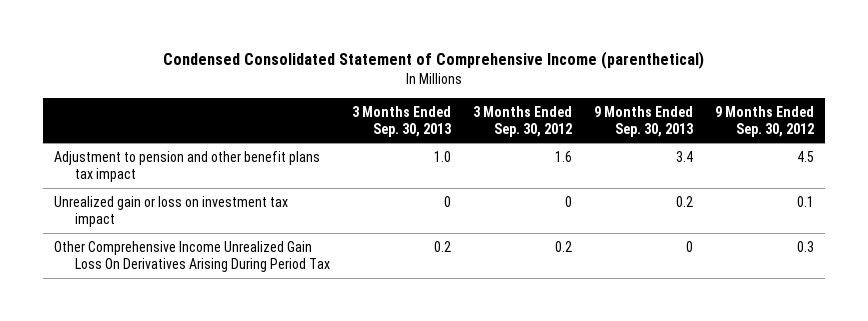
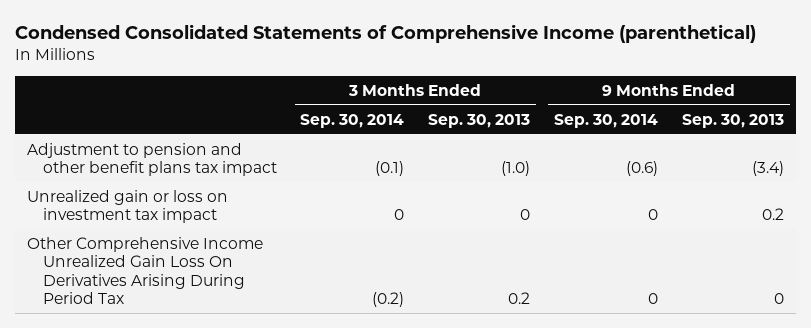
[163,50,705,69] Condensed Consolidated Statement of Comprehensive Income (parenthetical) -> [14,24,756,44] Condensed Consolidated Statements of Comprehensive Income (parenthetical)
[473,105,573,137] 3 Months Ended Sep. 30, 2012 -> none
[715,105,815,137] 9 Months Ended Sep. 30, 2012 -> none
none -> [300,113,405,128] Sep. 30, 2014
none -> [554,113,659,128] Sep. 30, 2014
[434,150,452,162] 1.0 -> [501,161,531,177] (1.0)
[676,150,694,162] 3.4 -> [752,161,785,177] (3.4)

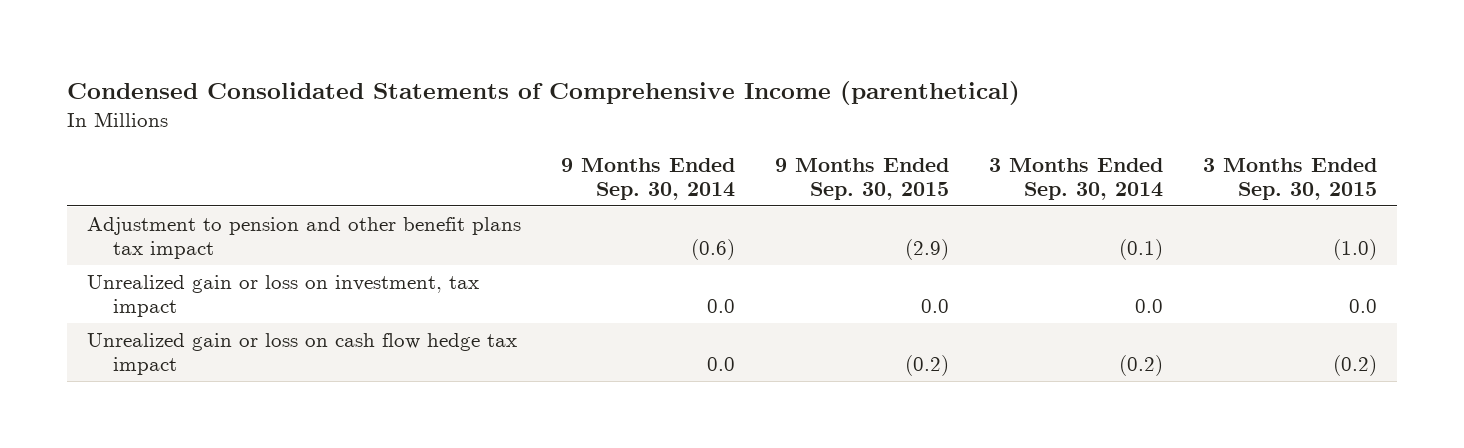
[428,113,531,128] Sep. 30, 2013 -> none
[682,113,785,128] Sep. 30, 2013 -> none
none -> [774,157,949,201] 9 Months Ended Sep. 30, 2015
none -> [1202,157,1377,201] 3 Months Ended Sep. 30, 2015
[26,189,228,224] Unrealized gain or loss on investment tax impact -> [87,274,480,318] Unrealized gain or loss on investment, tax impact
[394,209,405,221] 0 -> [1134,299,1163,314] 0.0
[648,209,659,221] 0 -> [707,299,736,314] 0.0
[26,236,263,305] Other Comprehensive Income Unrealized Gain Loss On Derivatives Arising During Period Tax -> [87,332,518,376] Unrealized gain or loss on cash flow hedge tax impact
[648,293,659,305] 0 -> [707,357,736,372] 0.0

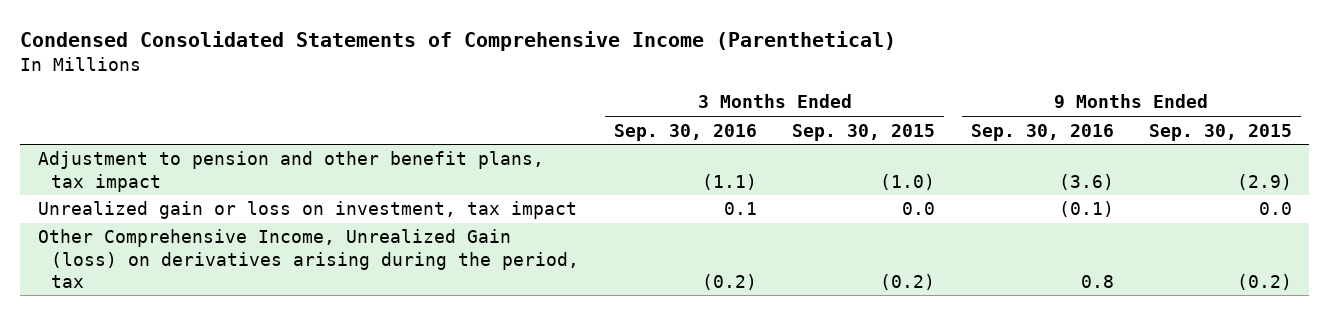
[67,81,1021,106] Condensed Consolidated Statements of Comprehensive Income (parenthetical) -> [20,31,897,52] Condensed Consolidated Statements of Comprehensive Income (Parenthetical)
[561,157,736,201] 9 Months Ended Sep. 30, 2014 -> none
[988,157,1163,201] 3 Months Ended Sep. 30, 2014 -> none
none -> [613,123,757,141] Sep. 30, 2016
none -> [970,123,1114,141] Sep. 30, 2016
[87,216,522,260] Adjustment to pension and other benefit plans tax impact -> [37,151,544,192] Adjustment to pension and other benefit plans, tax impact
[87,332,518,376] Unrealized gain or loss on cash flow hedge tax impact -> [37,229,579,288] Other Comprehensive Income, Unrealized Gain (loss) on derivatives arising during the period, tax

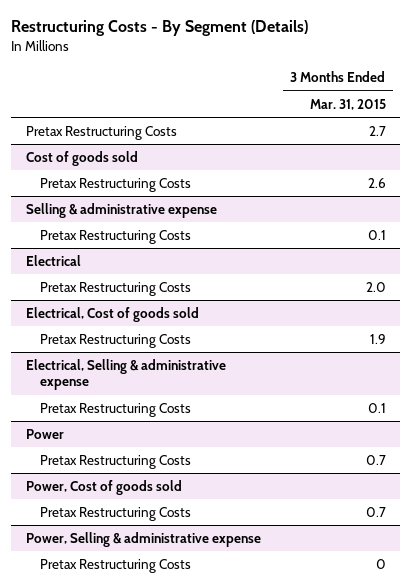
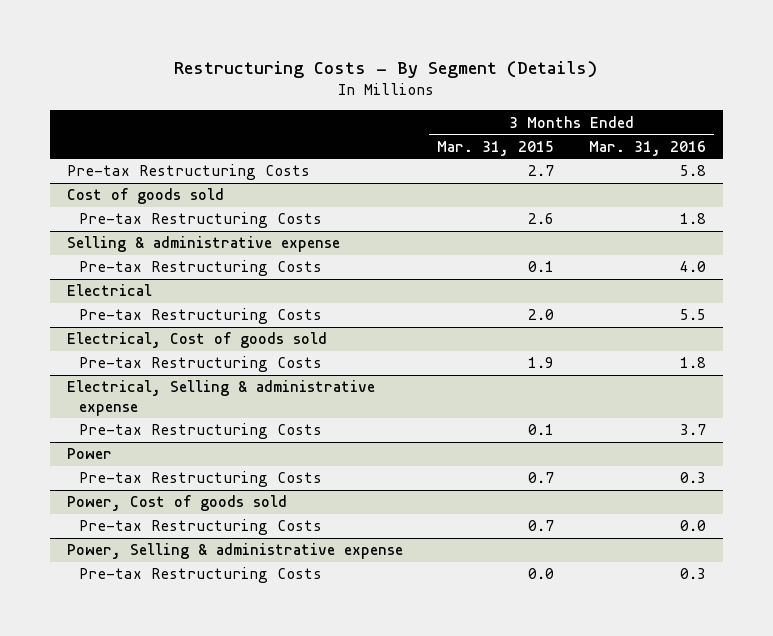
none -> [588,140,706,156] Mar. 31, 2016
[25,125,177,140] Pretax Restructuring Costs -> [67,164,311,181] Pre-tax Restructuring Costs
[39,177,191,192] Pretax Restructuring Costs -> [79,212,323,229] Pre-tax Restructuring Costs
[39,229,191,244] Pretax Restructuring Costs -> [79,260,323,277] Pre-tax Restructuring Costs
[39,281,191,296] Pretax Restructuring Costs -> [79,308,323,325] Pre-tax Restructuring Costs
[39,333,191,348] Pretax Restructuring Costs -> [79,356,323,373] Pre-tax Restructuring Costs
[39,402,191,417] Pretax Restructuring Costs -> [79,423,323,440] Pre-tax Restructuring Costs
[39,454,191,469] Pretax Restructuring Costs -> [79,471,323,488] Pre-tax Restructuring Costs
[39,506,191,521] Pretax Restructuring Costs -> [79,519,323,536] Pre-tax Restructuring Costs
[39,558,191,573] Pretax Restructuring Costs -> [79,567,323,584] Pre-tax Restructuring Costs
[375,558,386,569] 0 -> [528,568,555,580] 0.0

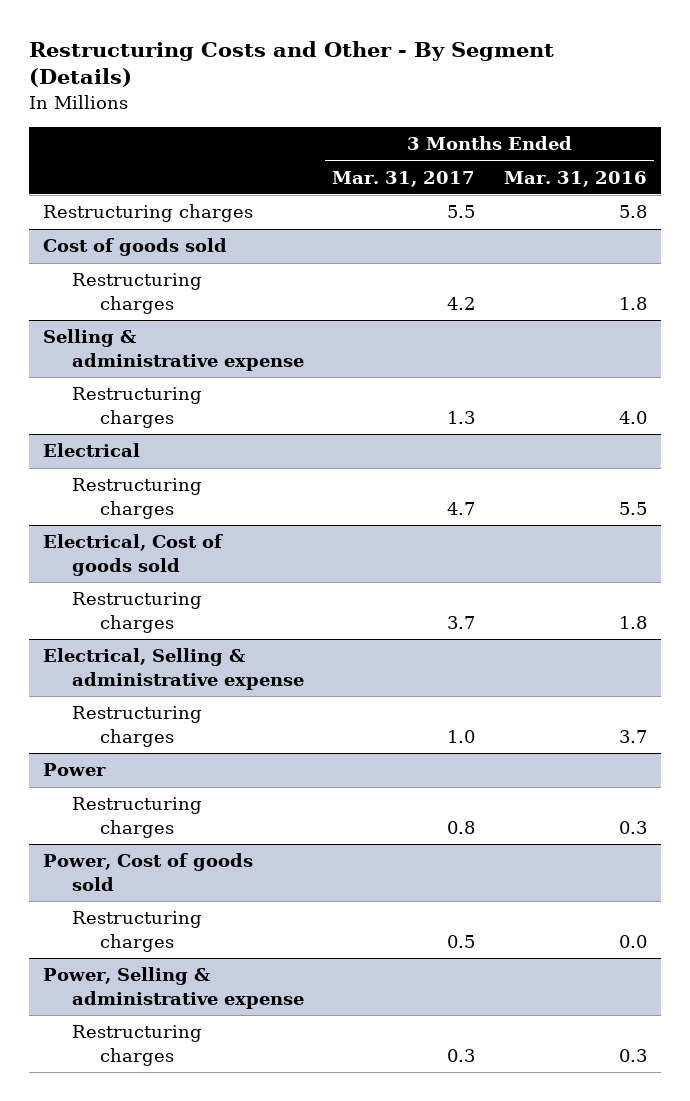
[174,60,598,78] Restructuring Costs - By Segment (Details) -> [28,40,554,88] Restructuring Costs and Other - By Segment (Details)
[437,140,555,156] Mar. 31, 2015 -> none
none -> [332,170,476,187] Mar. 31, 2017
[67,164,311,181] Pre-tax Restructuring Costs -> [43,204,254,223] Restructuring charges
[79,212,323,229] Pre-tax Restructuring Costs -> [71,273,202,314] Restructuring charges
[79,260,323,277] Pre-tax Restructuring Costs -> [71,387,202,428] Restructuring charges
[79,308,323,325] Pre-tax Restructuring Costs -> [71,478,202,519] Restructuring charges
[79,356,323,373] Pre-tax Restructuring Costs -> [71,592,202,633] Restructuring charges
[79,423,323,440] Pre-tax Restructuring Costs -> [71,706,202,747] Restructuring charges
[79,471,323,488] Pre-tax Restructuring Costs -> [71,797,202,838] Restructuring charges
[79,519,323,536] Pre-tax Restructuring Costs -> [71,911,202,952] Restructuring charges
[79,567,323,584] Pre-tax Restructuring Costs -> [71,1025,202,1066] Restructuring charges

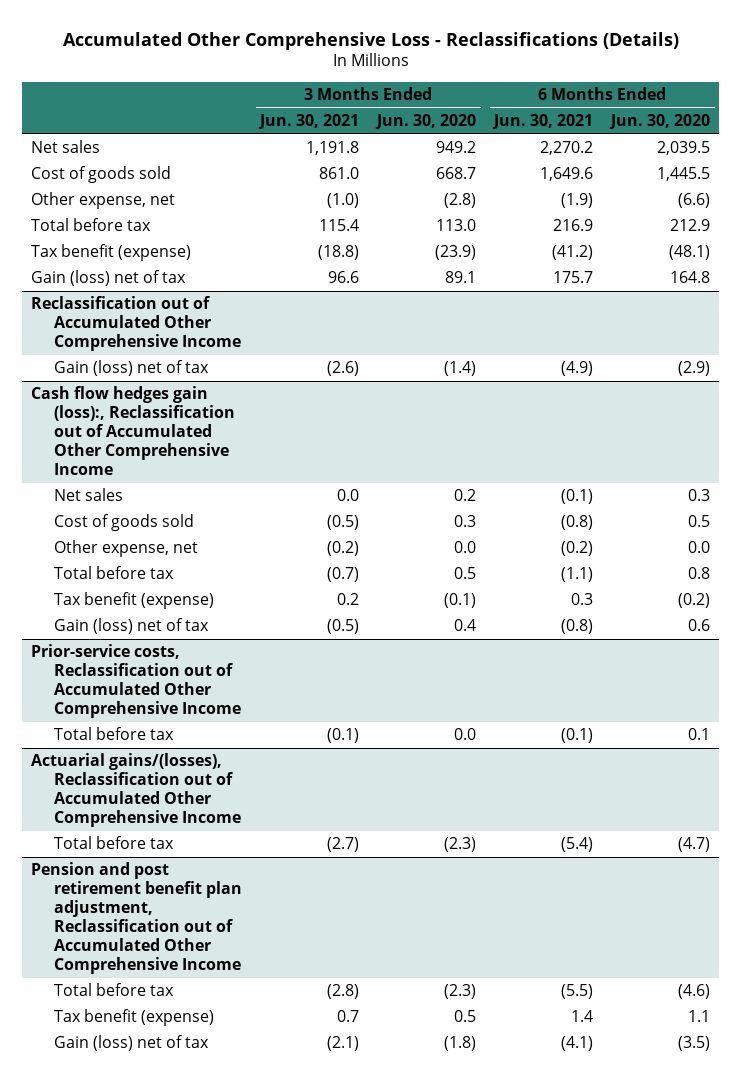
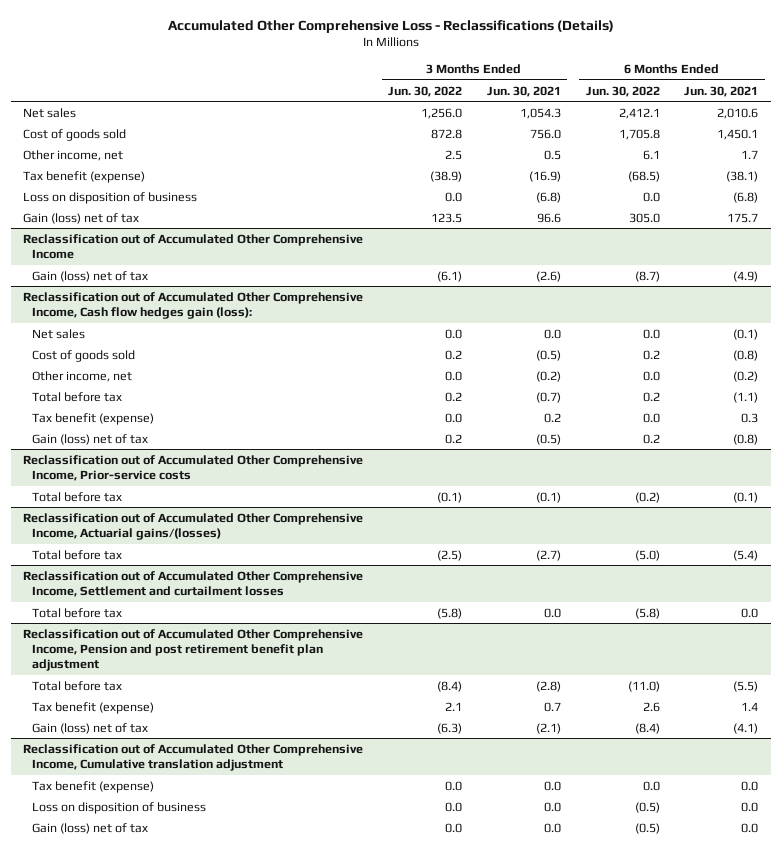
[375,114,477,130] Jun. 30, 2020 -> none
[609,114,711,130] Jun. 30, 2020 -> none
none -> [387,85,462,97] Jun. 30, 2022
none -> [585,85,660,97] Jun. 30, 2022
[31,218,152,232] Total before tax -> none
[306,141,360,156] 1,191.8 -> [519,107,561,119] 1,054.3
[540,141,594,156] 2,270.2 -> [717,107,759,119] 2,010.6
[319,167,360,180] 861.0 -> [529,128,561,139] 756.0
[540,167,594,182] 1,649.6 -> [717,128,759,140] 1,450.1
[31,192,176,210] Other expense, net -> [23,149,124,161] Other income, net
[327,193,360,209] (1.0) -> [543,149,561,160] 0.5
[561,193,594,209] (1.9) -> [741,149,759,159] 1.7
[318,245,360,261] (18.8) -> [528,170,561,182] (16.9)
[552,245,594,261] (41.2) -> [726,170,759,182] (38.1)
none -> [23,191,198,204] Loss on disposition of business
[31,386,236,476] Cash flow hedges gain (loss):, Reclassification out of Accumulated Other Comprehensive Income -> [23,291,364,320] Reclassification out of Accumulated Other Comprehensive Income, Cash flow hedges gain (loss):
[54,540,199,558] Other expense, net -> [31,370,132,382] Other income, net
[31,644,242,719] Prior-service costs, Reclassification out of Accumulated Other Comprehensive Income -> [23,454,364,482] Reclassification out of Accumulated Other Comprehensive Income, Prior-service costs
[31,753,242,828] Actuarial gains/(losses), Reclassification out of Accumulated Other Comprehensive Income -> [23,512,364,541] Reclassification out of Accumulated Other Comprehensive Income, Actuarial gains/(losses)
none -> [23,570,364,598] Reclassification out of Accumulated Other Comprehensive Income, Settlement and curtailment losses
none -> [31,607,122,618] Total before tax
[31,862,243,975] Pension and post retirement benefit plan adjustment, Reclassification out of Accumulated Other Comprehensive Income -> [23,628,364,672] Reclassification out of Accumulated Other Comprehensive Income, Pension and post retirement benefit plan adjustment
none -> [23,743,364,772] Reclassification out of Accumulated Other Comprehensive Income, Cumulative translation adjustment
none -> [31,780,154,793] Tax benefit (expense)
none -> [31,801,206,814] Loss on disposition of business
none -> [31,822,148,834] Gain (loss) net of tax

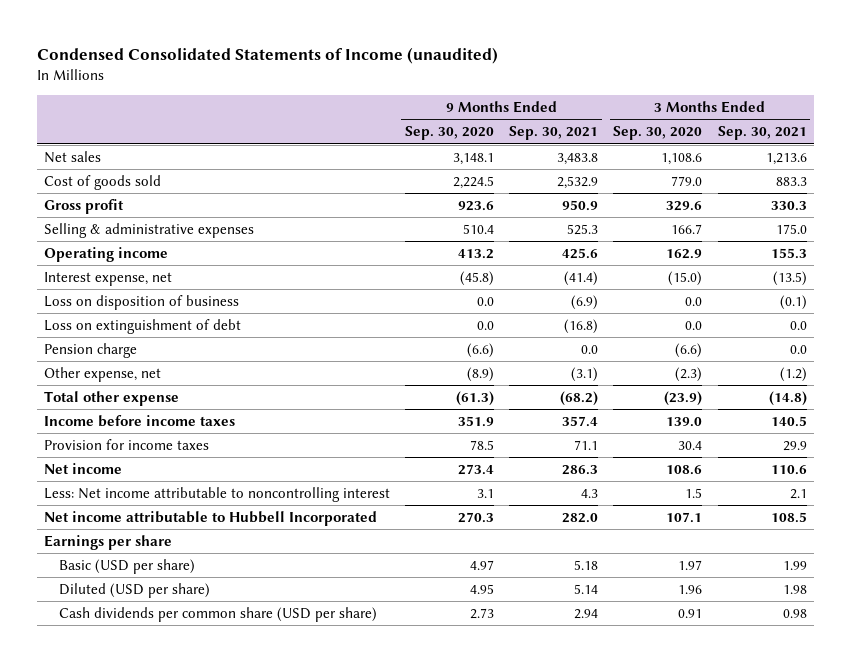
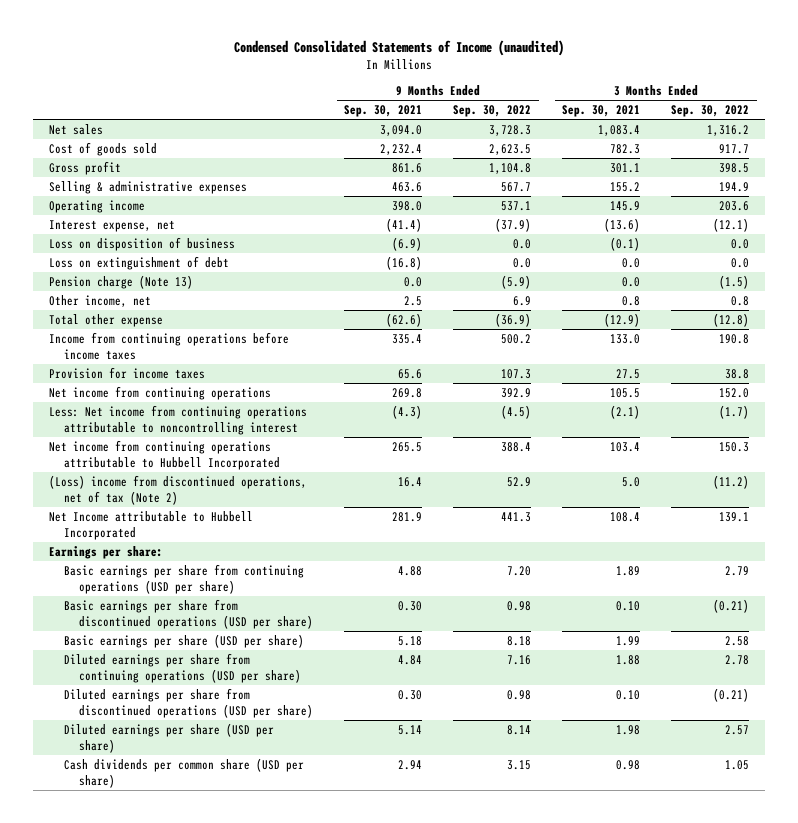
[405,126,495,141] Sep. 30, 2020 -> none
[613,126,703,141] Sep. 30, 2020 -> none
none -> [453,105,532,118] Sep. 30, 2022
none -> [671,105,750,118] Sep. 30, 2022
[557,153,599,166] 3,483.8 -> [380,124,423,136] 3,094.0
[765,153,807,166] 1,213.6 -> [598,124,641,136] 1,083.4
[557,176,599,190] 2,532.9 -> [380,143,423,155] 2,232.4
[775,177,807,187] 883.3 -> [610,143,641,154] 782.3
[562,200,599,212] 950.9 -> [392,162,423,173] 861.6
[770,201,807,212] 330.3 -> [610,162,641,173] 301.1
[567,224,599,236] 525.3 -> [392,181,423,192] 463.6
[775,224,807,235] 175.0 -> [610,181,641,192] 155.2
[562,248,599,260] 425.6 -> [392,200,423,211] 398.0
[770,248,807,260] 155.3 -> [610,200,641,211] 145.9
[772,271,807,287] (13.5) -> [604,217,641,232] (13.6)
[44,463,123,475] Net income -> none
[44,343,138,359] Pension charge -> [48,274,193,289] Pension charge (Note 13)
[44,367,162,383] Other expense, net -> [48,294,151,307] Other income, net
[571,367,599,383] (3.1) -> [404,295,423,306] 2.5
[779,367,807,383] (1.2) -> [622,295,641,306] 0.8
[560,391,599,407] (68.2) -> [386,312,423,327] (62.6)
[768,391,807,407] (14.8) -> [604,312,641,327] (12.9)
[44,415,236,428] Income before income taxes -> [48,331,289,360] Income from continuing operations before income taxes
[562,416,599,428] 357.4 -> [392,333,423,344] 335.4
[770,416,807,428] 140.5 -> [610,333,641,344] 133.0
[574,440,599,451] 71.1 -> [398,368,423,379] 65.6
[782,441,807,452] 29.9 -> [616,368,641,379] 27.5
none -> [48,385,271,400] Net income from continuing operations
[44,487,391,503] Less: Net income attributable to noncontrolling interest -> [48,404,307,435] Less: Net income from continuing operations attributable to noncontrolling interest
[581,489,599,499] 4.3 -> [392,404,423,419] (4.3)
[789,489,807,500] 2.1 -> [610,404,641,419] (2.1)
none -> [48,439,281,470] Net income from continuing operations attributable to Hubbell Incorporated
none -> [48,474,307,505] (Loss) income from discontinued operations, net of tax (Note 2)
[44,511,378,527] Net income attributable to Hubbell Incorporated -> [48,510,253,540] Net Income attributable to Hubbell Incorporated
[562,513,599,524] 282.0 -> [392,511,423,522] 281.9
[770,512,807,524] 108.5 -> [610,511,641,522] 108.4
[44,535,173,551] Earnings per share -> [48,545,163,559] Earnings per share:
none -> [64,563,305,594] Basic earnings per share from continuing operations (USD per share)
none -> [64,598,314,629] Basic earnings per share from discontinued operations (USD per share)
[59,559,196,575] Basic (USD per share) -> [64,633,305,648] Basic earnings per share (USD per share)
none -> [64,652,302,683] Diluted earnings per share from continuing operations (USD per share)
none -> [64,687,314,718] Diluted earnings per share from discontinued operations (USD per share)
[59,583,211,599] Diluted (USD per share) -> [64,722,275,753] Diluted earnings per share (USD per share)

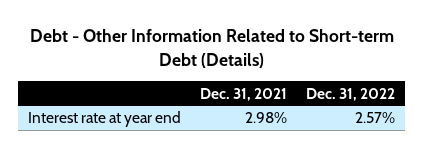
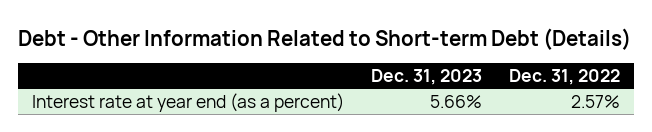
[200,87,288,101] Dec. 31, 2021 -> none
none -> [370,69,482,86] Dec. 31, 2023
[27,111,181,128] Interest rate at year end -> [31,92,344,112] Interest rate at year end (as a percent)

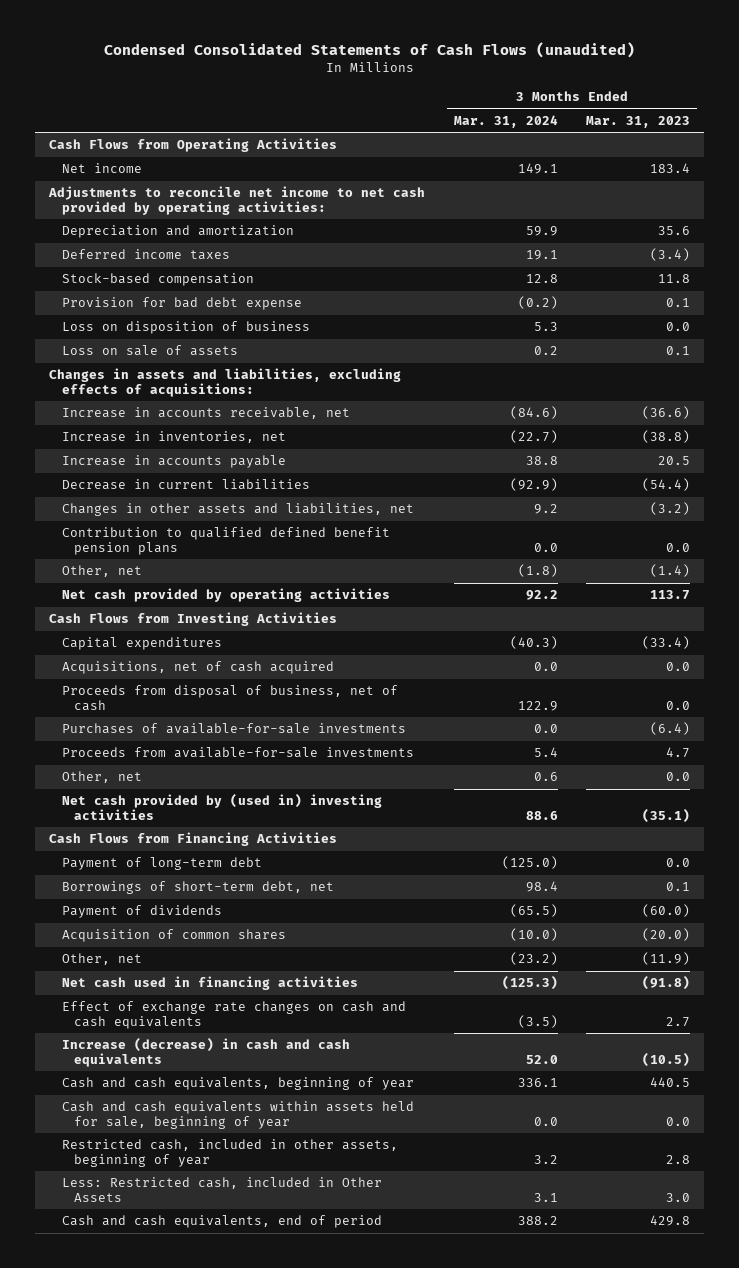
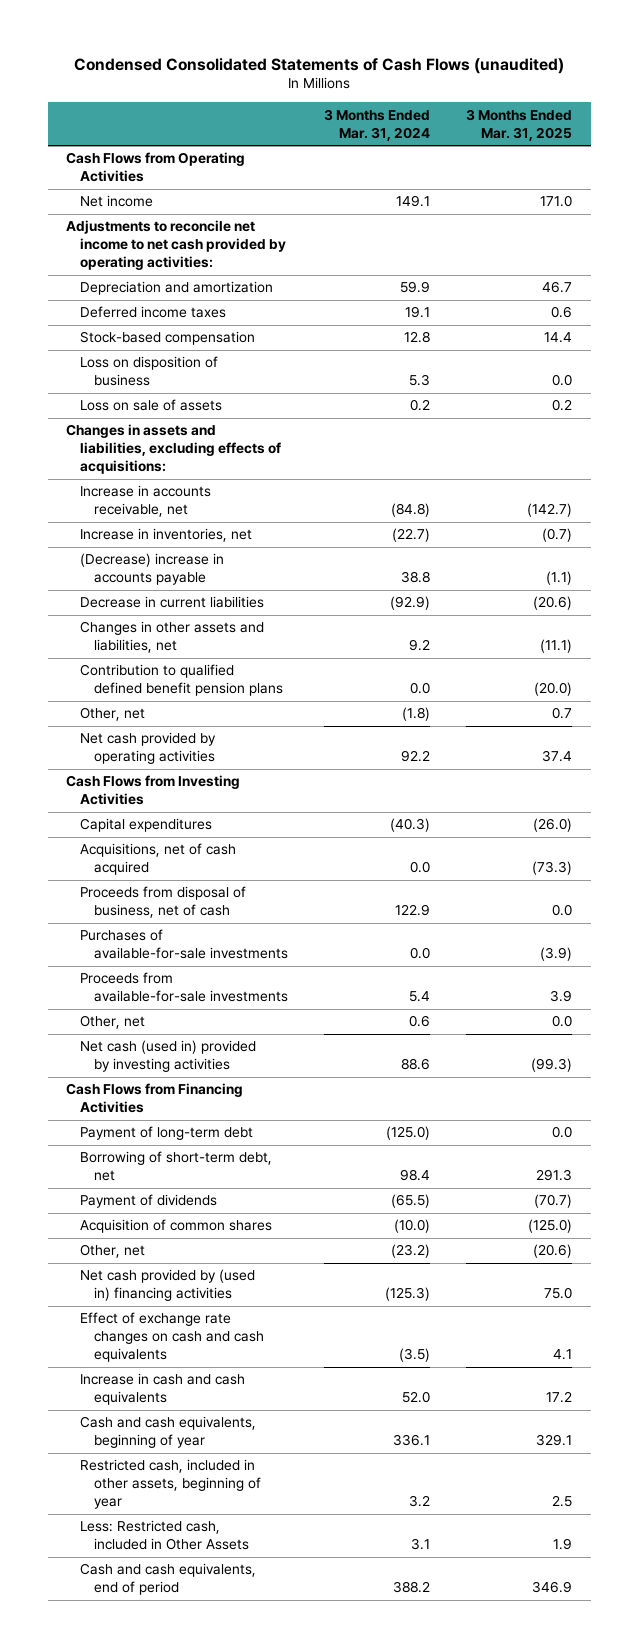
[586,115,691,128] Mar. 31, 2023 -> none
none -> [466,108,573,141] 3 Months Ended Mar. 31, 2025
[61,297,302,311] Provision for bad debt expense -> none
[509,406,558,420] (84.6) -> [391,503,431,518] (84.8)
[61,455,286,469] Increase in accounts payable -> [80,553,225,586] (Decrease) increase in accounts payable
[61,794,382,820] Net cash provided by (used in) investing activities -> [80,1040,257,1073] Net cash (used in) provided by investing activities
[61,881,334,895] Borrowings of short-term debt, net -> [80,1151,273,1182] Borrowing of short-term debt, net
[61,976,358,991] Net cash used in financing activities -> [80,1269,256,1302] Net cash provided by (used in) financing activities
[61,1038,350,1067] Increase (decrease) in cash and cash equivalents -> [80,1373,246,1406] Increase in cash and cash equivalents
[61,1101,414,1129] Cash and cash equivalents within assets held for sale, beginning of year -> none

